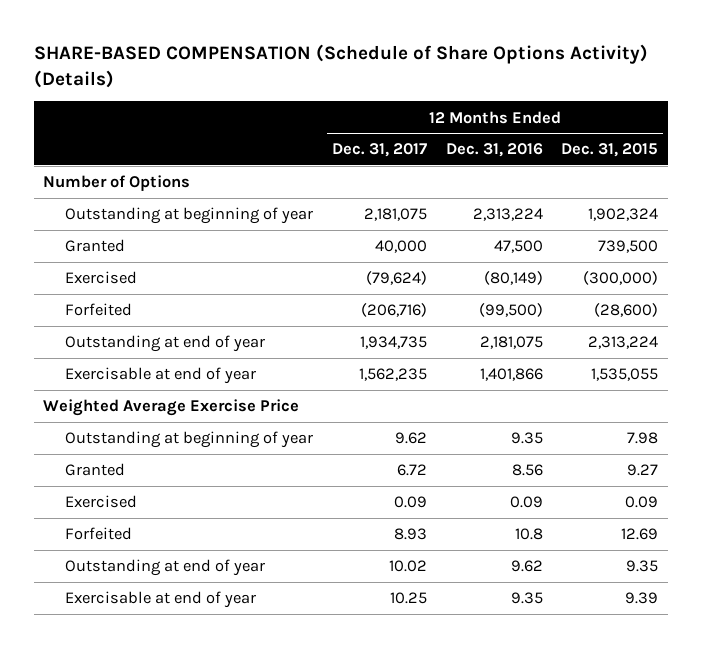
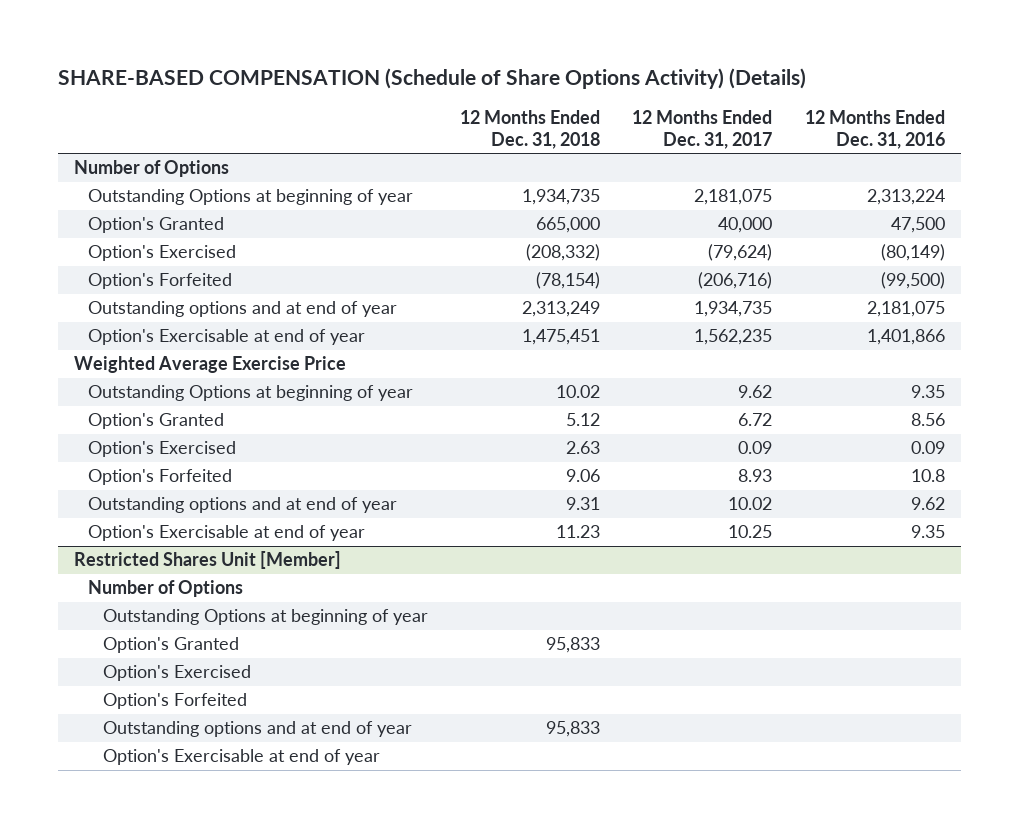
[561,143,659,158] Dec. 31, 2015 -> none
none -> [460,109,601,149] 12 Months Ended Dec. 31, 2018
[65,207,314,225] Outstanding at beginning of year -> [88,189,414,206] Outstanding Options at beginning of year
[65,239,126,253] Granted -> [88,217,225,234] Option's Granted
[65,271,138,285] Exercised -> [88,245,237,262] Option's Exercised
[65,303,133,317] Forfeited -> [88,273,233,290] Option's Forfeited
[65,335,266,353] Outstanding at end of year -> [88,301,398,318] Outstanding options and at end of year
[65,367,257,385] Exercisable at end of year -> [88,329,366,346] Option's Exercisable at end of year
[65,431,314,449] Outstanding at beginning of year -> [88,385,414,402] Outstanding Options at beginning of year
[65,463,126,477] Granted -> [88,413,225,430] Option's Granted
[65,495,138,509] Exercised -> [88,441,237,458] Option's Exercised
[65,527,133,541] Forfeited -> [88,469,233,486] Option's Forfeited
[65,559,266,577] Outstanding at end of year -> [88,497,398,514] Outstanding options and at end of year
[65,591,257,609] Exercisable at end of year -> [88,525,366,542] Option's Exercisable at end of year
none -> [74,551,342,570] Restricted Shares Unit [Member]
none -> [88,580,244,598] Number of Options
none -> [102,609,428,626] Outstanding Options at beginning of year
none -> [102,637,239,654] Option's Granted
none -> [102,665,251,682] Option's Exercised
none -> [102,693,247,710] Option's Forfeited
none -> [102,721,412,738] Outstanding options and at end of year
none -> [102,749,380,766] Option's Exercisable at end of year

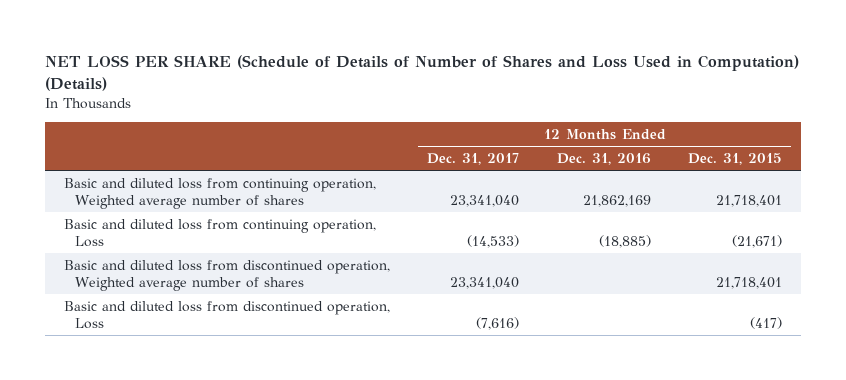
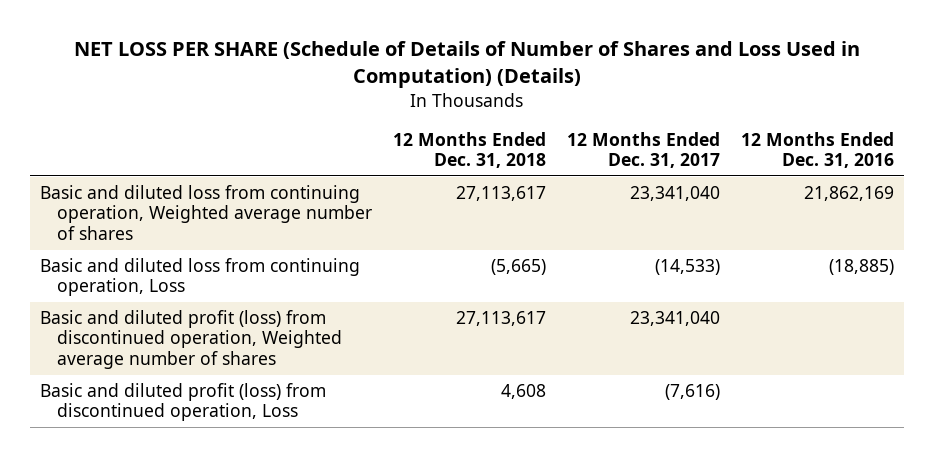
[687,153,782,166] Dec. 31, 2015 -> none
none -> [392,131,546,169] 12 Months Ended Dec. 31, 2018
[64,259,391,292] Basic and diluted loss from discontinued operation, Weighted average number of shares -> [40,309,342,370] Basic and diluted profit (loss) from discontinued operation, Weighted average number of shares
[64,300,391,330] Basic and diluted loss from discontinued operation, Loss -> [40,382,327,422] Basic and diluted profit (loss) from discontinued operation, Loss

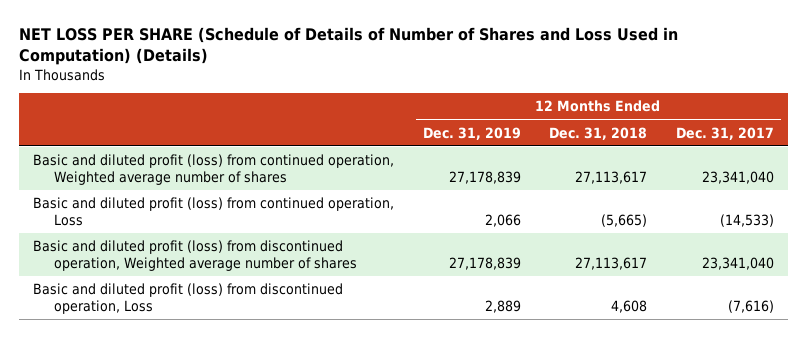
[740,131,894,169] 12 Months Ended Dec. 31, 2016 -> none
none -> [422,126,521,140] Dec. 31, 2019
[40,184,372,241] Basic and diluted loss from continuing operation, Weighted average number of shares -> [33,154,395,186] Basic and diluted profit (loss) from continued operation, Weighted average number of shares
[40,257,361,297] Basic and diluted loss from continuing operation, Loss -> [33,197,395,227] Basic and diluted profit (loss) from continued operation, Loss

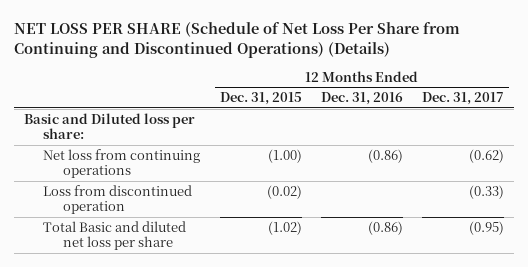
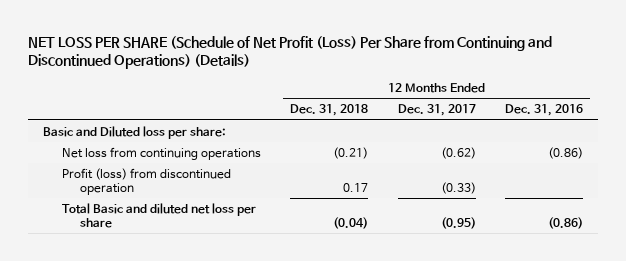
[14,22,461,59] NET LOSS PER SHARE (Schedule of Net Loss Per Share from Continuing and Discontinued Operations) (Details) -> [28,35,553,70] NET LOSS PER SHARE (Schedule of Net Profit (Loss) Per Share from Continuing and Discontinued Operations) (Details)
[219,92,302,106] Dec. 31, 2015 -> none
none -> [290,104,369,117] Dec. 31, 2018
[43,184,193,215] Loss from discontinued operation -> [61,167,231,195] Profit (loss) from discontinued operation

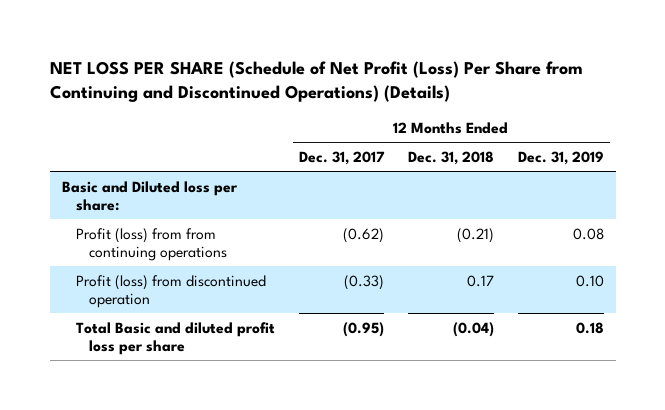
[504,104,583,117] Dec. 31, 2016 -> none
none -> [517,151,604,166] Dec. 31, 2019
[61,146,261,160] Net loss from continuing operations -> [75,227,228,262] Profit (loss) from from continuing operations
[61,202,256,228] Total Basic and diluted net loss per share -> [75,321,275,356] Total Basic and diluted profit loss per share

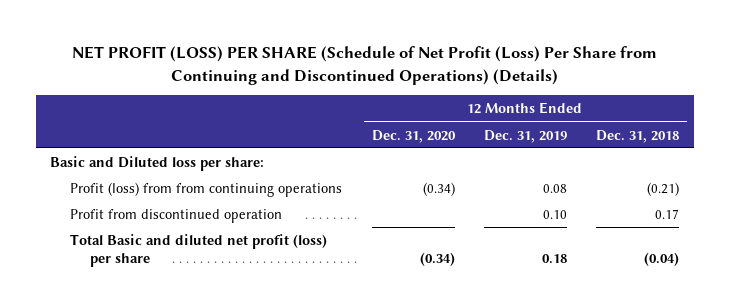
[49,61,583,103] NET LOSS PER SHARE (Schedule of Net Profit (Loss) Per Share from Continuing and Discontinued Operations) (Details) -> [71,46,657,85] NET PROFIT (LOSS) PER SHARE (Schedule of Net Profit (Loss) Per Share from Continuing and Discontinued Operations) (Details)
[298,151,385,166] Dec. 31, 2017 -> none
none -> [371,129,456,143] Dec. 31, 2020
[75,274,266,309] Profit (loss) from discontinued operation -> [70,208,283,223] Profit from discontinued operation
[75,321,275,356] Total Basic and diluted profit loss per share -> [70,233,328,268] Total Basic and diluted net profit (loss) per share

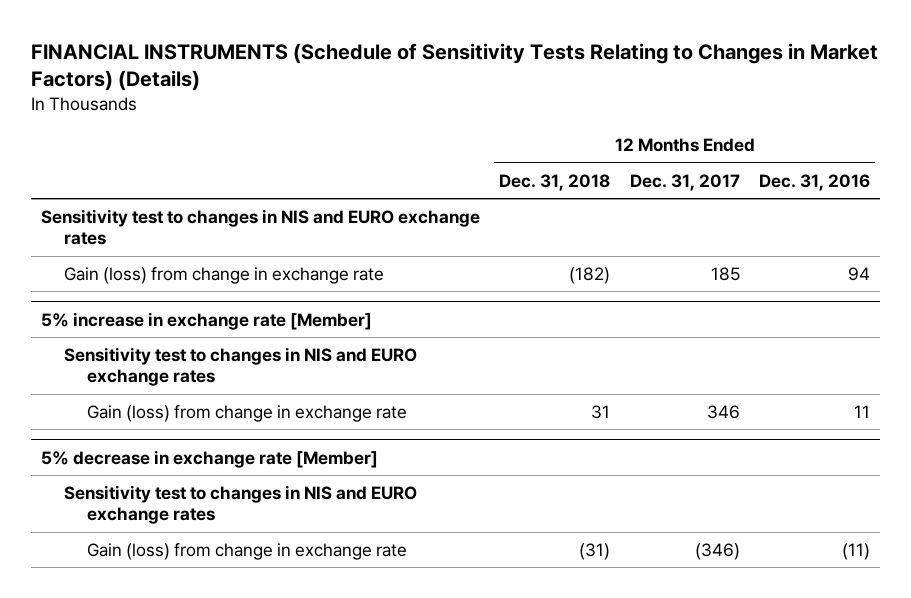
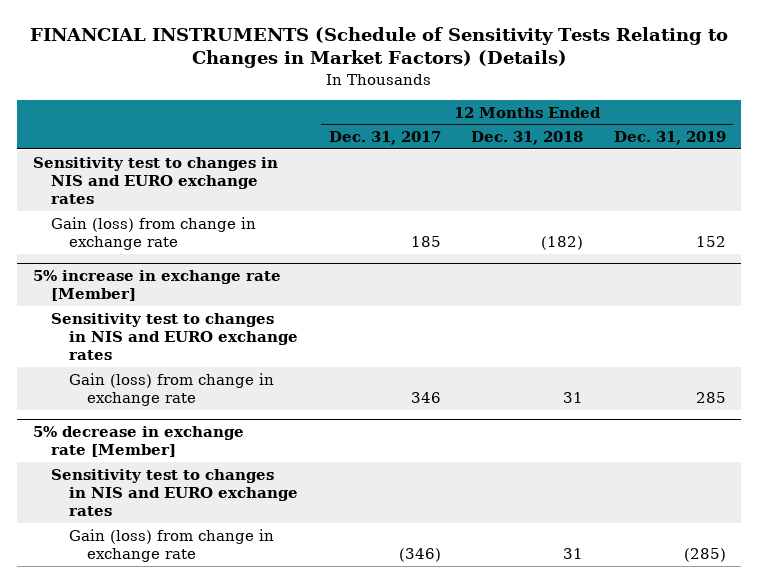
[759,173,871,191] Dec. 31, 2016 -> none
none -> [613,130,726,145] Dec. 31, 2019
[579,542,611,560] (31) -> [563,548,584,560] 31

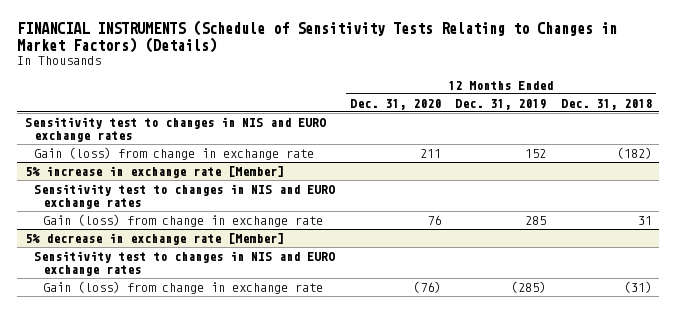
[328,130,441,145] Dec. 31, 2017 -> none
none -> [349,98,441,110] Dec. 31, 2020
[563,548,584,560] 31 -> [623,280,652,293] (31)

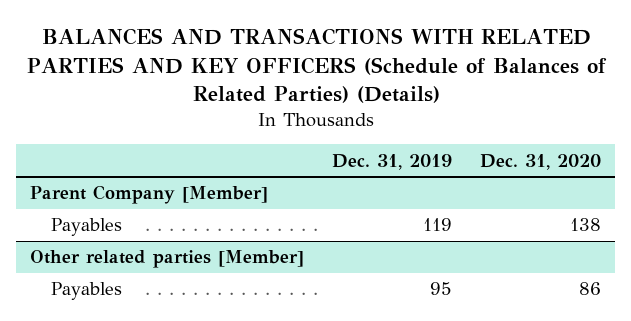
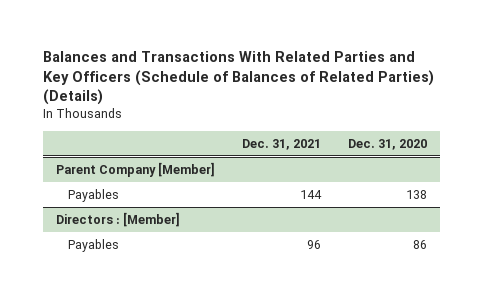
[26,28,607,104] BALANCES AND TRANSACTIONS WITH RELATED PARTIES AND KEY OFFICERS (Schedule of Balances of Related Parties) (Details) -> [42,51,434,106] Balances and Transactions With Related Parties and Key Officers (Schedule of Balances of Related Parties) (Details)
[332,153,453,170] Dec. 31, 2019 -> none
none -> [241,138,321,150] Dec. 31, 2021
[29,250,304,269] Other related parties [Member] -> [56,212,181,228] Directors : [Member]

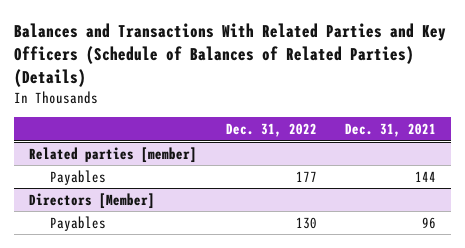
[347,138,427,150] Dec. 31, 2020 -> none
none -> [225,123,317,138] Dec. 31, 2022
[56,162,216,178] Parent Company [Member] -> none
none -> [28,146,197,163] Related parties [member]
[56,212,181,228] Directors : [Member] -> [28,192,155,209] Directors [Member]

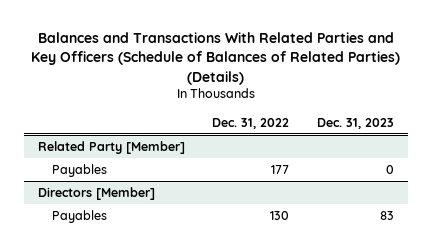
[345,123,437,138] Dec. 31, 2021 -> none
none -> [316,117,394,129] Dec. 31, 2023
[28,146,197,163] Related parties [member] -> [37,141,185,155] Related Party [Member]

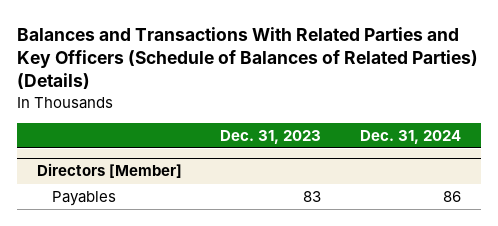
[212,117,290,129] Dec. 31, 2022 -> none
none -> [360,129,462,144] Dec. 31, 2024
[37,141,185,155] Related Party [Member] -> none
[52,164,108,178] Payables -> none

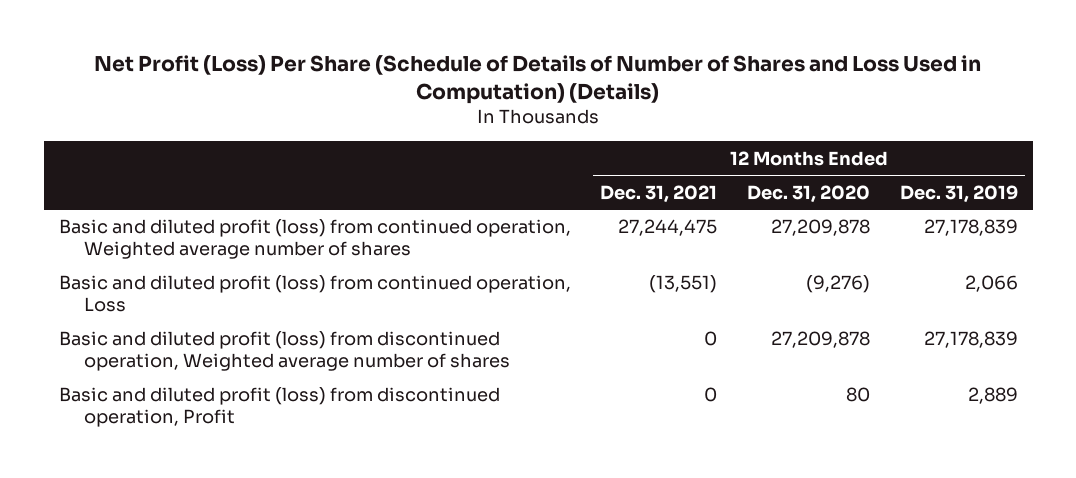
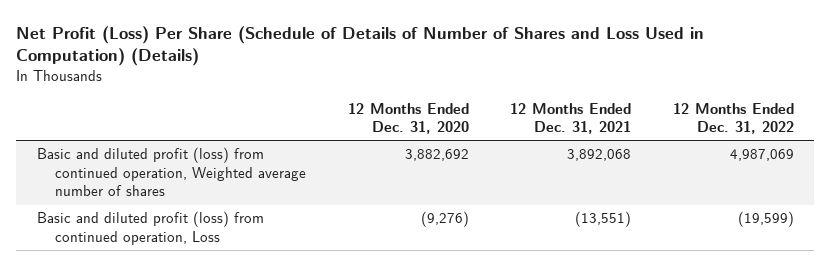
[899,184,1018,203] Dec. 31, 2019 -> none
none -> [672,102,794,135] 12 Months Ended Dec. 31, 2022
[618,219,718,237] 27,244,475 -> [567,149,632,162] 3,892,068
[770,219,870,237] 27,209,878 -> [404,149,469,162] 3,882,692
[58,331,511,372] Basic and diluted profit (loss) from discontinued operation, Weighted average number of shares -> none
[58,387,500,428] Basic and diluted profit (loss) from discontinued operation, Profit -> none

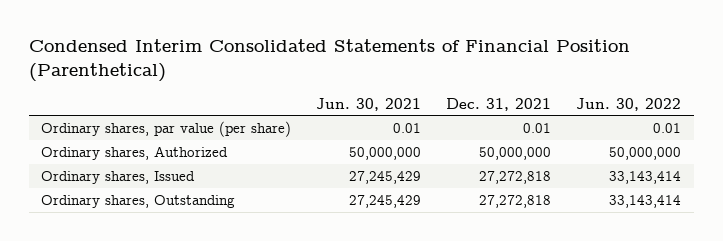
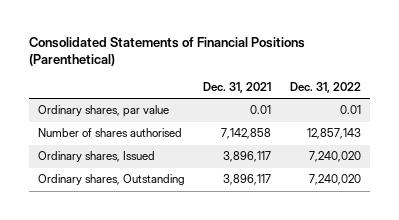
[28,39,630,83] Condensed Interim Consolidated Statements of Financial Position (Parenthetical) -> [28,36,305,67] Consolidated Statements of Financial Positions (Parenthetical)
[316,97,422,111] Jun. 30, 2021 -> none
[576,97,682,111] Jun. 30, 2022 -> none
none -> [289,81,361,93] Dec. 31, 2022
[41,146,229,161] Ordinary shares, Authorized -> none
[41,121,292,138] Ordinary shares, par value (per share) -> [38,105,170,118] Ordinary shares, par value
none -> [38,128,183,138] Number of shares authorised
[479,171,552,185] 27,272,818 -> [223,151,272,163] 3,896,117
[479,195,552,209] 27,272,818 -> [223,174,272,186] 3,896,117

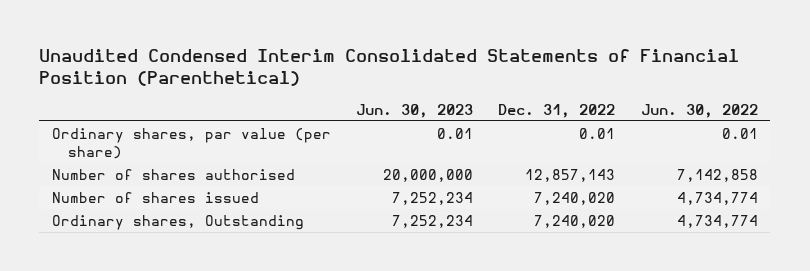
[28,36,305,67] Consolidated Statements of Financial Positions (Parenthetical) -> [39,48,740,86] Unaudited Condensed Interim Consolidated Statements of Financial Position (Parenthetical)
[203,81,272,93] Dec. 31, 2021 -> none
none -> [356,103,474,118] Jun. 30, 2023
none -> [640,103,758,118] Jun. 30, 2022
[38,105,170,118] Ordinary shares, par value -> [52,127,332,160] Ordinary shares, par value (per share)
[38,151,156,163] Ordinary shares, Issued -> [52,191,260,203] Number of shares issued

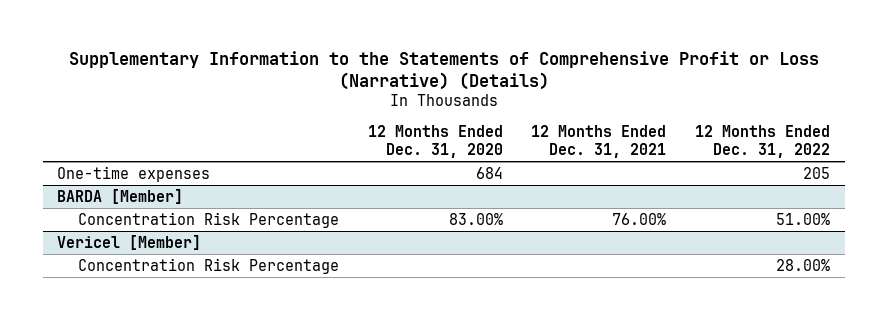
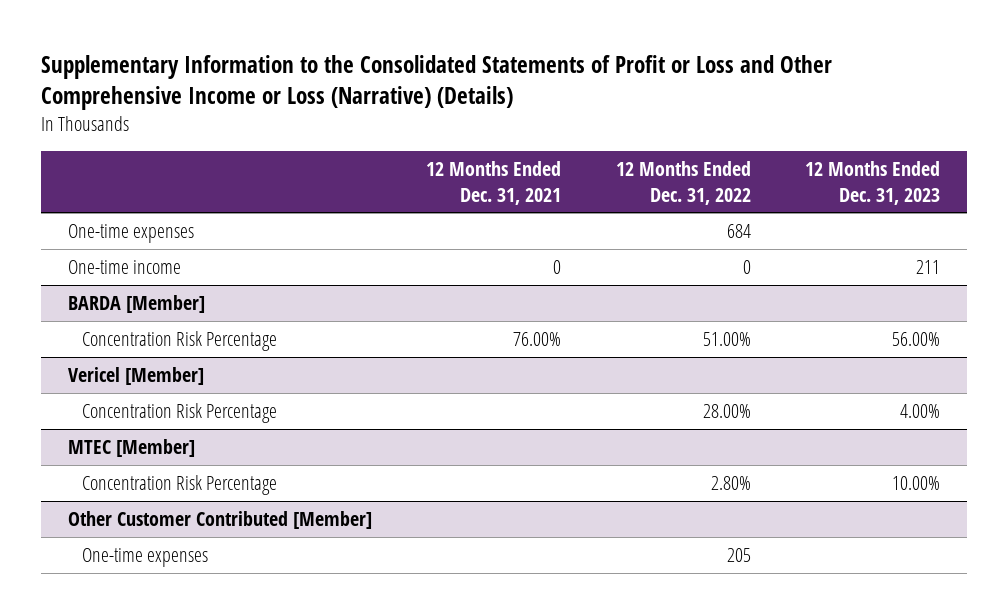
[68,50,819,91] Supplementary Information to the Statements of Comprehensive Profit or Loss (Narrative) (Details) -> [41,54,833,110] Supplementary Information to the Consolidated Statements of Profit or Loss and Other Comprehensive Income or Loss (Narrative) (Details)
[367,125,503,159] 12 Months Ended Dec. 31, 2020 -> none
none -> [804,160,940,205] 12 Months Ended Dec. 31, 2023
[803,166,831,179] 205 -> [726,223,751,238] 684
none -> [68,259,182,274] One-time income
none -> [68,438,196,457] MTEC [Member]
none -> [82,474,278,495] Concentration Risk Percentage
none -> [68,510,373,529] Other Customer Contributed [Member]
none -> [82,547,209,567] One-time expenses

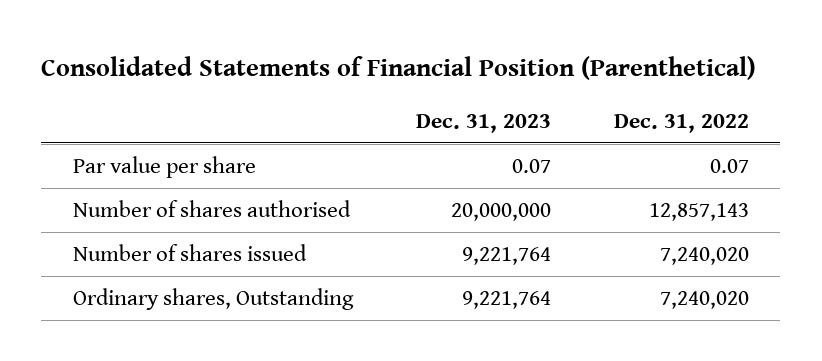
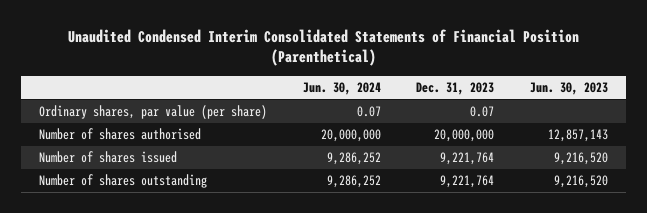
[41,56,757,81] Consolidated Statements of Financial Position (Parenthetical) -> [67,28,579,67] Unaudited Condensed Interim Consolidated Statements of Financial Position (Parenthetical)
[613,113,749,133] Dec. 31, 2022 -> none
none -> [302,81,381,95] Jun. 30, 2024
none -> [530,81,609,95] Jun. 30, 2023
[72,156,256,179] Par value per share -> [38,105,267,120] Ordinary shares, par value (per share)
[72,288,354,311] Ordinary shares, Outstanding -> [38,174,207,189] Number of shares outstanding

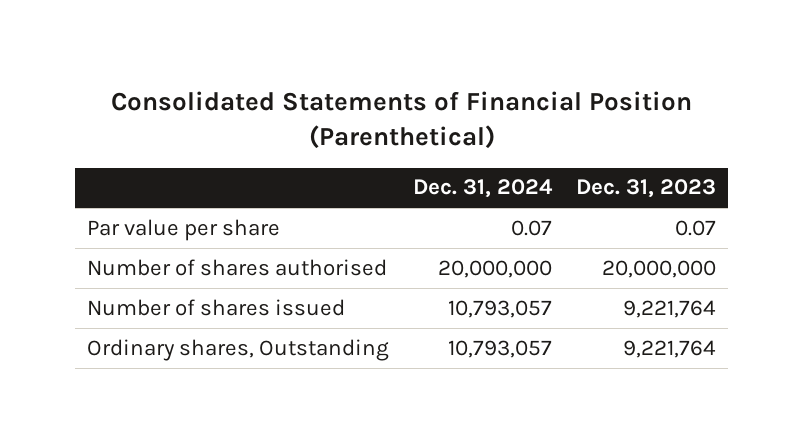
[67,28,579,67] Unaudited Condensed Interim Consolidated Statements of Financial Position (Parenthetical) -> [110,91,692,150] Consolidated Statements of Financial Position (Parenthetical)
[302,81,381,95] Jun. 30, 2024 -> none
[530,81,609,95] Jun. 30, 2023 -> none
none -> [413,179,554,199] Dec. 31, 2024
[38,105,267,120] Ordinary shares, par value (per share) -> [87,218,281,241] Par value per share
[38,174,207,189] Number of shares outstanding -> [87,338,390,361] Ordinary shares, Outstanding

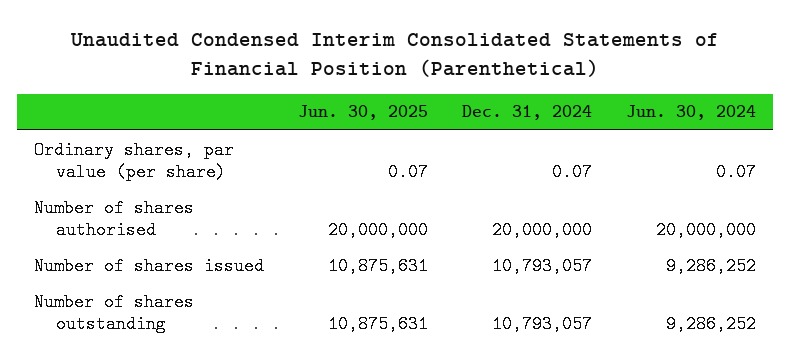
[110,91,692,150] Consolidated Statements of Financial Position (Parenthetical) -> [69,32,719,78] Unaudited Condensed Interim Consolidated Statements of Financial Position (Parenthetical)
[576,179,717,199] Dec. 31, 2023 -> none
none -> [297,105,428,121] Jun. 30, 2025
none -> [625,105,756,121] Jun. 30, 2024
[87,218,281,241] Par value per share -> [33,140,234,182] Ordinary shares, par value (per share)
[87,338,390,361] Ordinary shares, Outstanding -> [33,292,194,334] Number of shares outstanding

